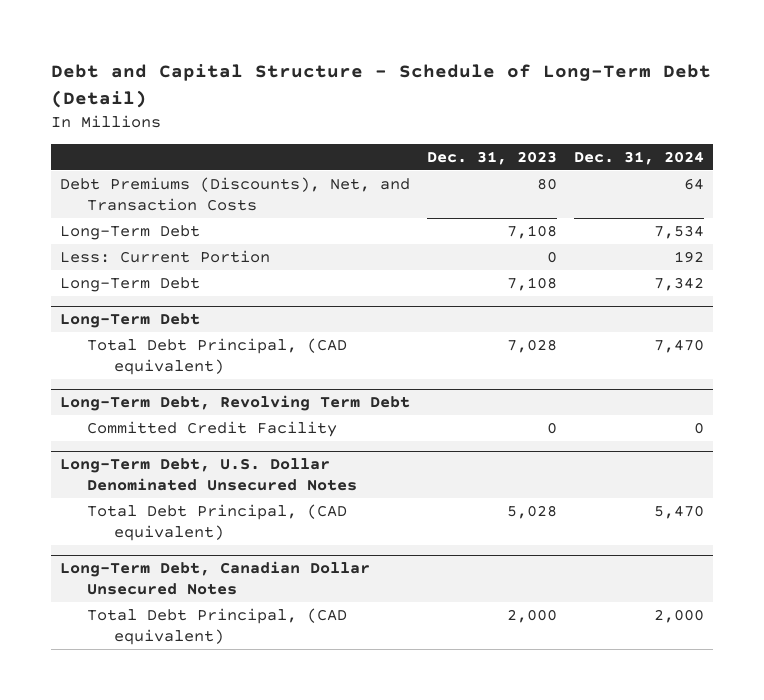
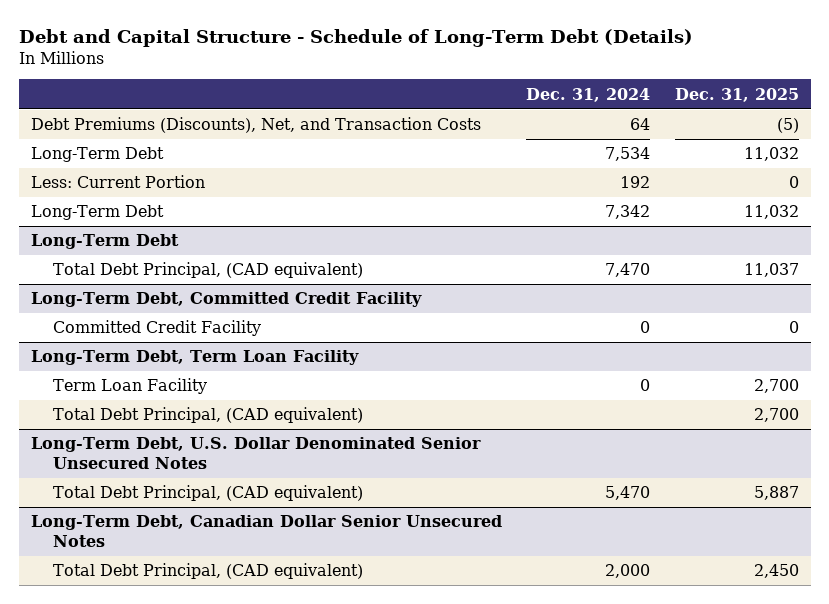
[50,64,711,108] Debt and Capital Structure - Schedule of Long-Term Debt (Detail) -> [18,28,693,47] Debt and Capital Structure - Schedule of Long-Term Debt (Details)
[427,150,558,165] Dec. 31, 2023 -> none
none -> [674,87,799,102] Dec. 31, 2025
[59,395,410,412] Long-Term Debt, Revolving Term Debt -> none
none -> [30,292,422,308] Long-Term Debt, Committed Credit Facility
none -> [30,350,359,366] Long-Term Debt, Term Loan Facility
none -> [52,378,207,395] Term Loan Facility
none -> [52,407,363,424] Total Debt Principal, (CAD equivalent)
[59,458,357,491] Long-Term Debt, U.S. Dollar Denominated Unsecured Notes -> [30,437,481,469] Long-Term Debt, U.S. Dollar Denominated Senior Unsecured Notes
[59,561,370,595] Long-Term Debt, Canadian Dollar Unsecured Notes -> [30,515,502,547] Long-Term Debt, Canadian Dollar Senior Unsecured Notes

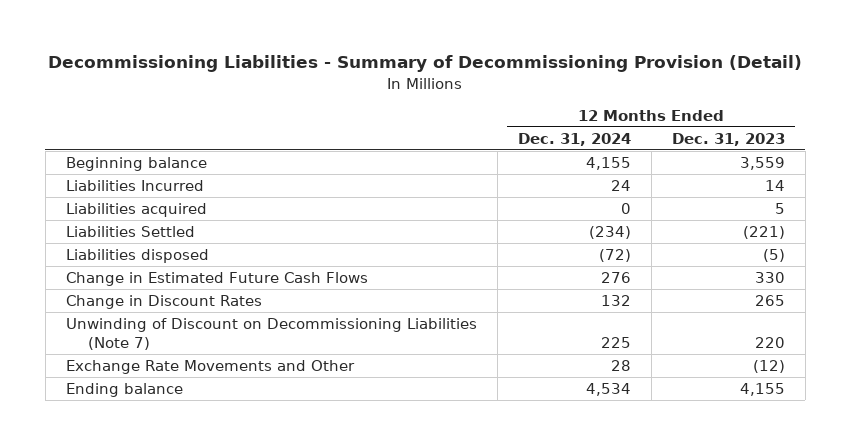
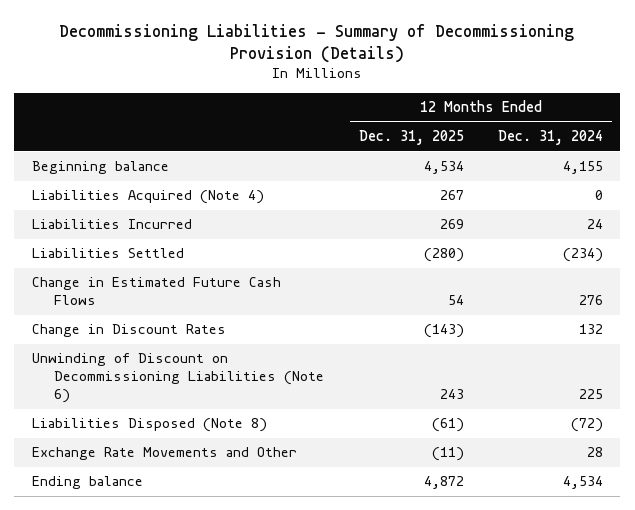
[48,55,803,73] Decommissioning Liabilities - Summary of Decommissioning Provision (Detail) -> [59,23,575,64] Decommissioning Liabilities - Summary of Decommissioning Provision (Details)
[671,132,785,146] Dec. 31, 2023 -> none
none -> [358,130,464,146] Dec. 31, 2025
none -> [31,190,264,205] Liabilities Acquired (Note 4)
[65,203,207,218] Liabilities acquired -> none
[65,249,209,264] Liabilities disposed -> none
[65,318,477,350] Unwinding of Discount on Decommissioning Liabilities (Note 7) -> [31,353,324,404] Unwinding of Discount on Decommissioning Liabilities (Note 6)
none -> [31,418,267,433] Liabilities Disposed (Note 8)

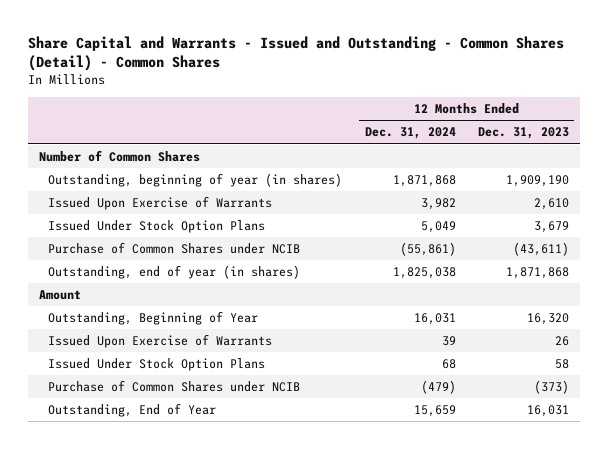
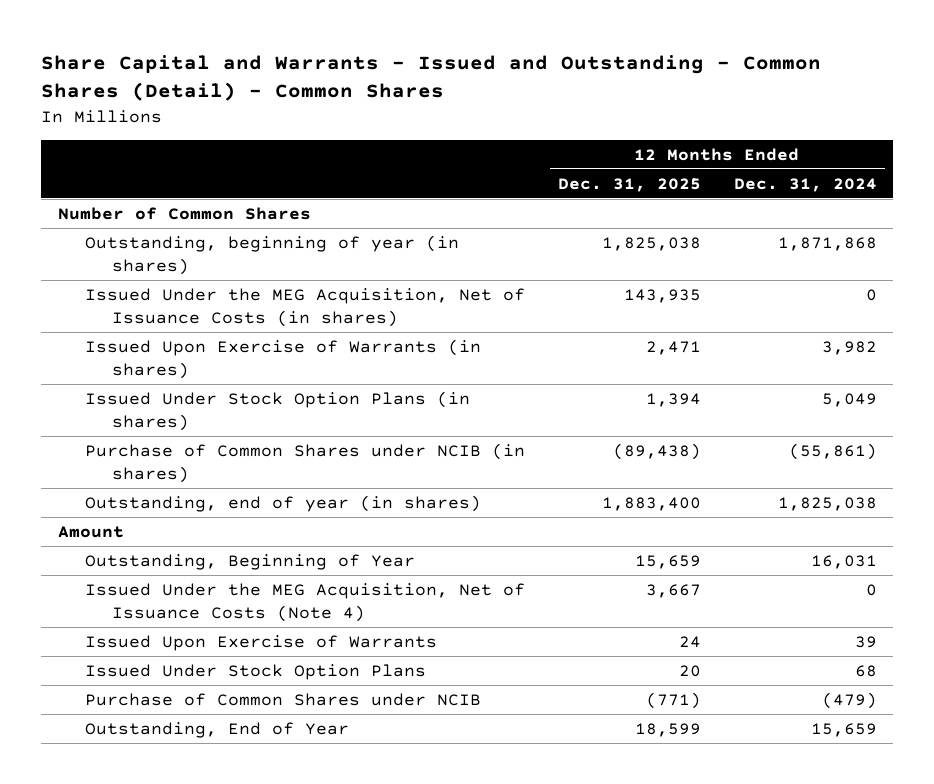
[477,127,569,140] Dec. 31, 2023 -> none
none -> [557,177,701,192] Dec. 31, 2025
none -> [85,287,526,327] Issued Under the MEG Acquisition, Net of Issuance Costs (in shares)
[48,196,273,211] Issued Upon Exercise of Warrants -> [85,338,482,379] Issued Upon Exercise of Warrants (in shares)
[48,220,266,234] Issued Under Stock Option Plans -> [85,390,471,431] Issued Under Stock Option Plans (in shares)
[48,242,301,255] Purchase of Common Shares under NCIB -> [85,442,526,483] Purchase of Common Shares under NCIB (in shares)
none -> [85,582,526,622] Issued Under the MEG Acquisition, Net of Issuance Costs (Note 4)

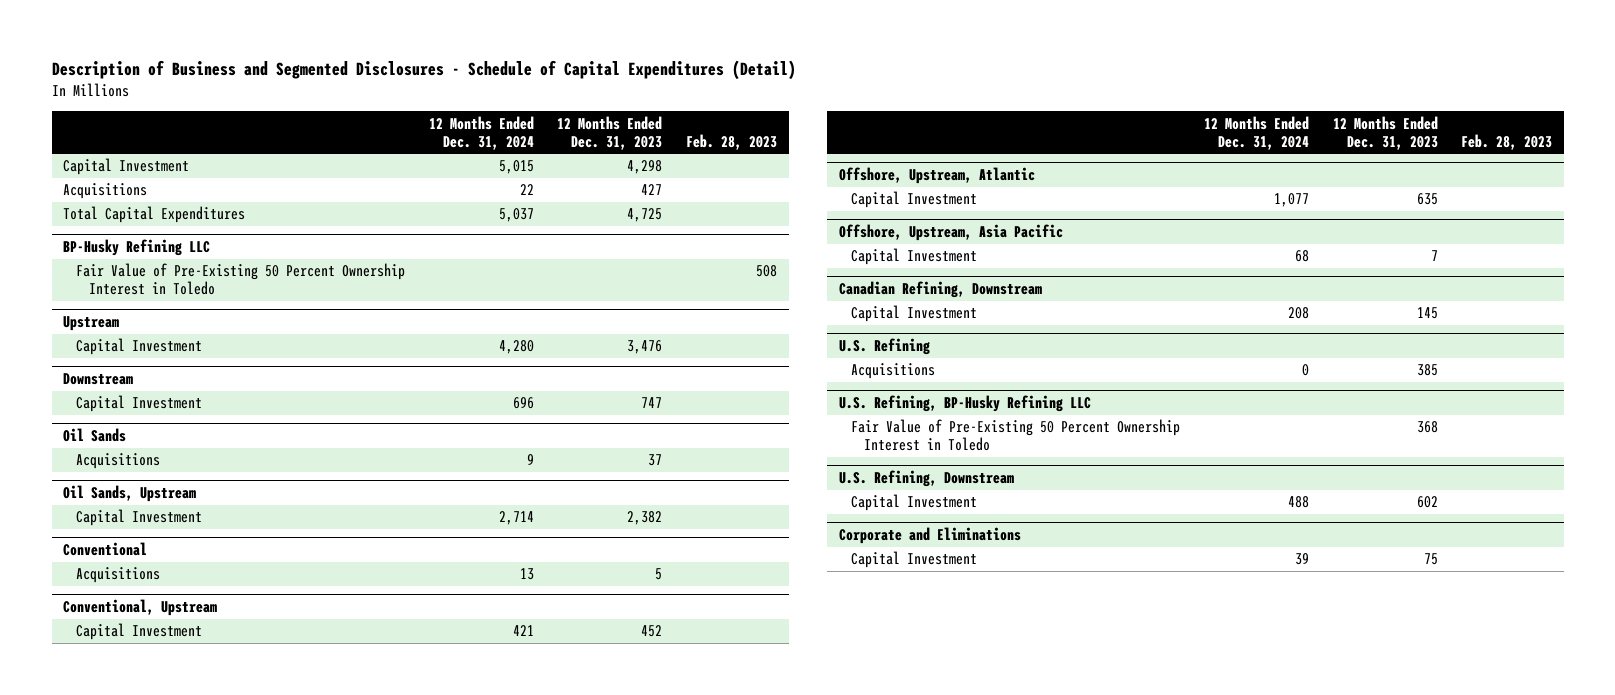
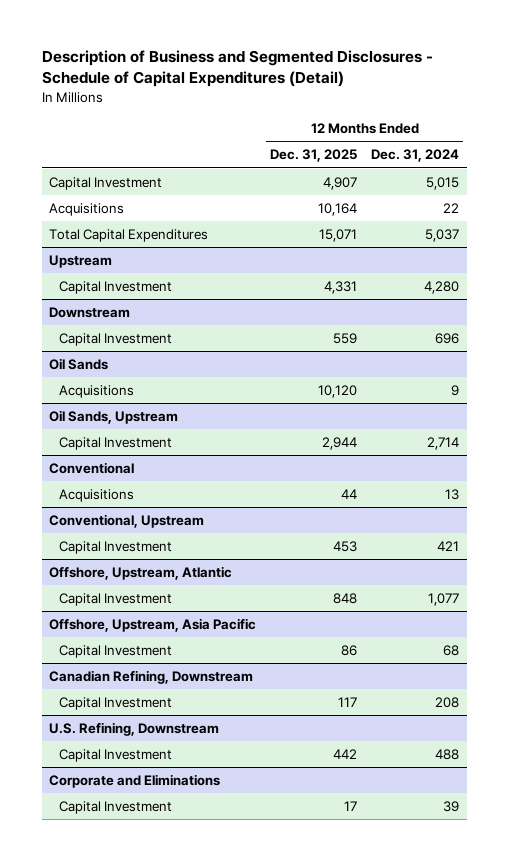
[557,115,663,150] 12 Months Ended Dec. 31, 2023 -> none
[685,133,777,150] Feb. 28, 2023 -> none
none -> [270,149,358,163] Dec. 31, 2025
[63,239,211,257] BP-Husky Refining LLC -> none
[75,263,405,296] Fair Value of Pre-Existing 50 Percent Ownership Interest in Toledo -> none
[838,338,930,356] U.S. Refining -> none
[851,363,936,380] Acquisitions -> none
[838,395,1091,413] U.S. Refining, BP-Husky Refining LLC -> none
[851,419,1181,452] Fair Value of Pre-Existing 50 Percent Ownership Interest in Toledo -> none

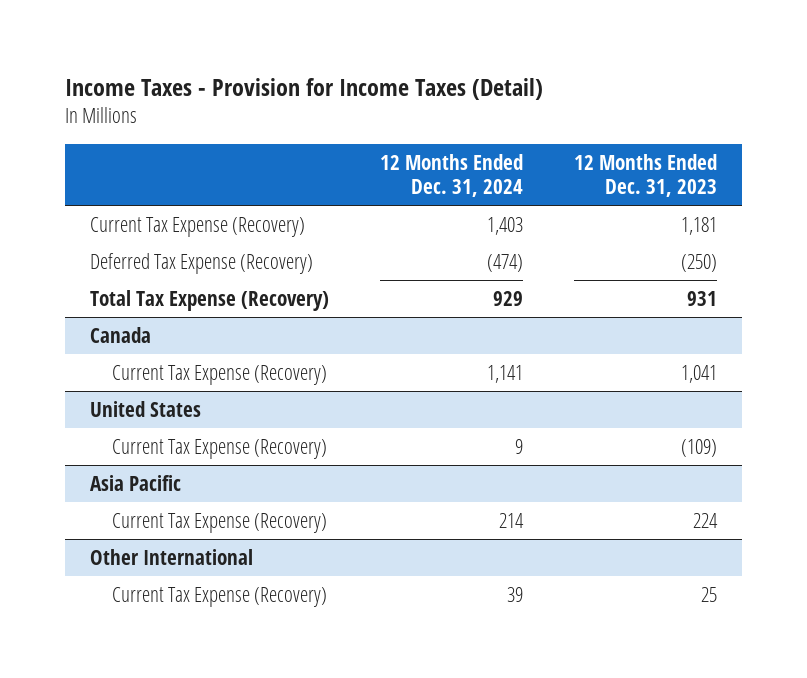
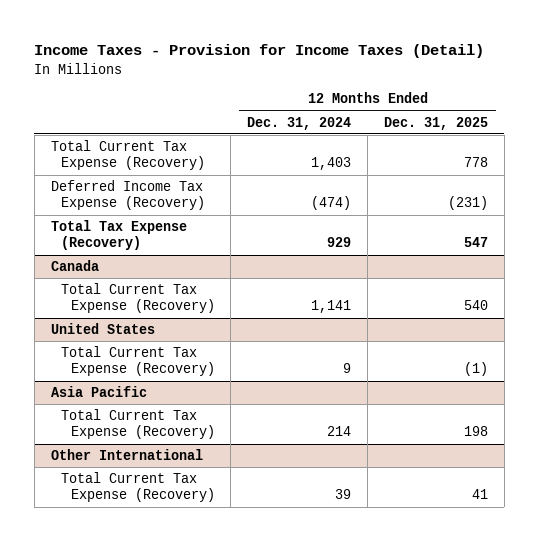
[573,153,717,197] 12 Months Ended Dec. 31, 2023 -> none
none -> [383,116,488,130] Dec. 31, 2025
[90,216,306,237] Current Tax Expense (Recovery) -> [50,140,205,171] Total Current Tax Expense (Recovery)
[90,252,314,274] Deferred Tax Expense (Recovery) -> [50,180,205,211] Deferred Income Tax Expense (Recovery)
[112,364,328,385] Current Tax Expense (Recovery) -> [60,283,215,314] Total Current Tax Expense (Recovery)
[112,438,328,459] Current Tax Expense (Recovery) -> [60,346,215,377] Total Current Tax Expense (Recovery)
[112,512,328,533] Current Tax Expense (Recovery) -> [60,409,215,440] Total Current Tax Expense (Recovery)
[112,586,328,607] Current Tax Expense (Recovery) -> [60,472,215,503] Total Current Tax Expense (Recovery)

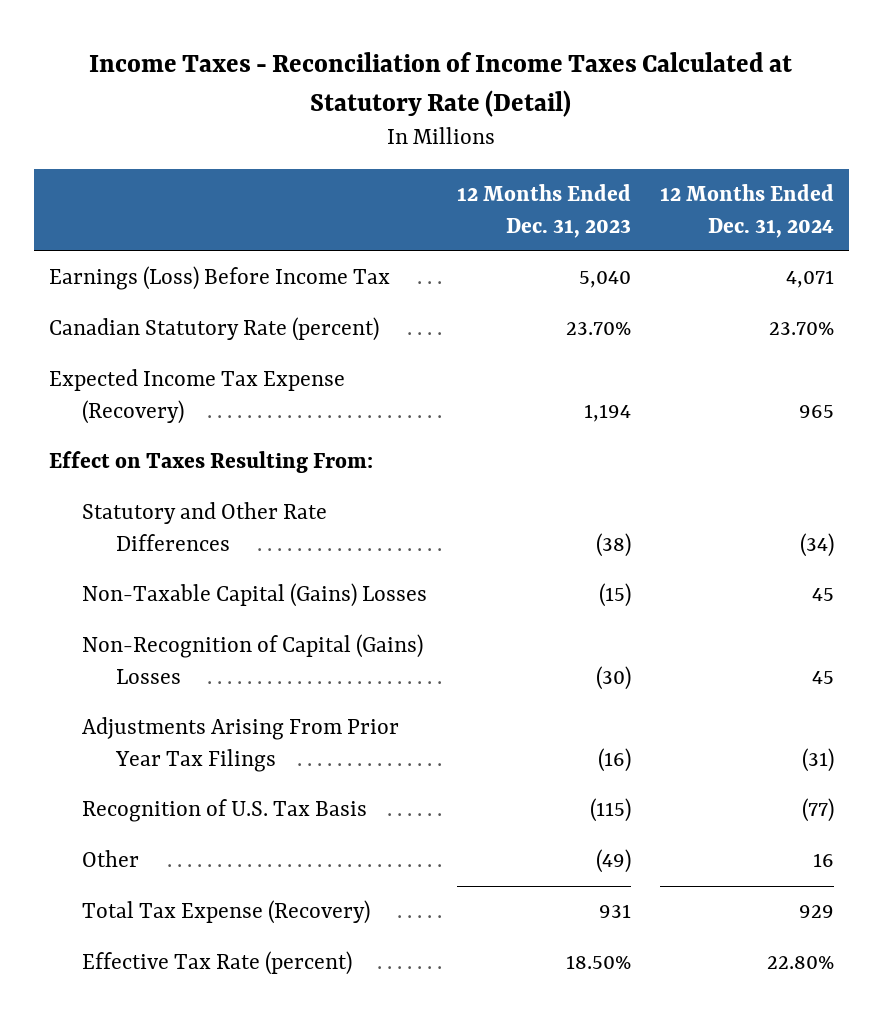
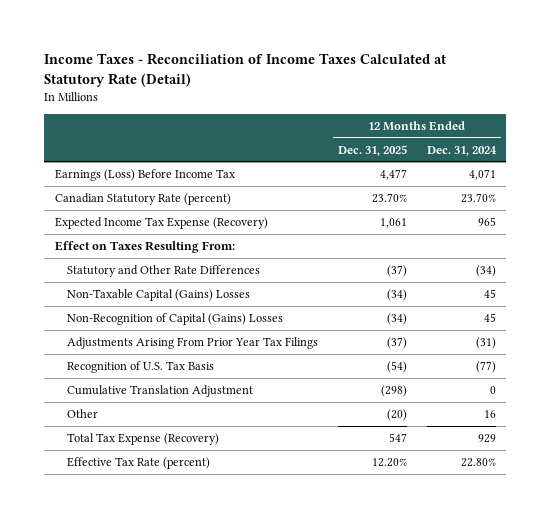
[456,184,631,238] 12 Months Ended Dec. 31, 2023 -> none
none -> [337,144,407,156] Dec. 31, 2025
none -> [66,385,253,398] Cumulative Translation Adjustment

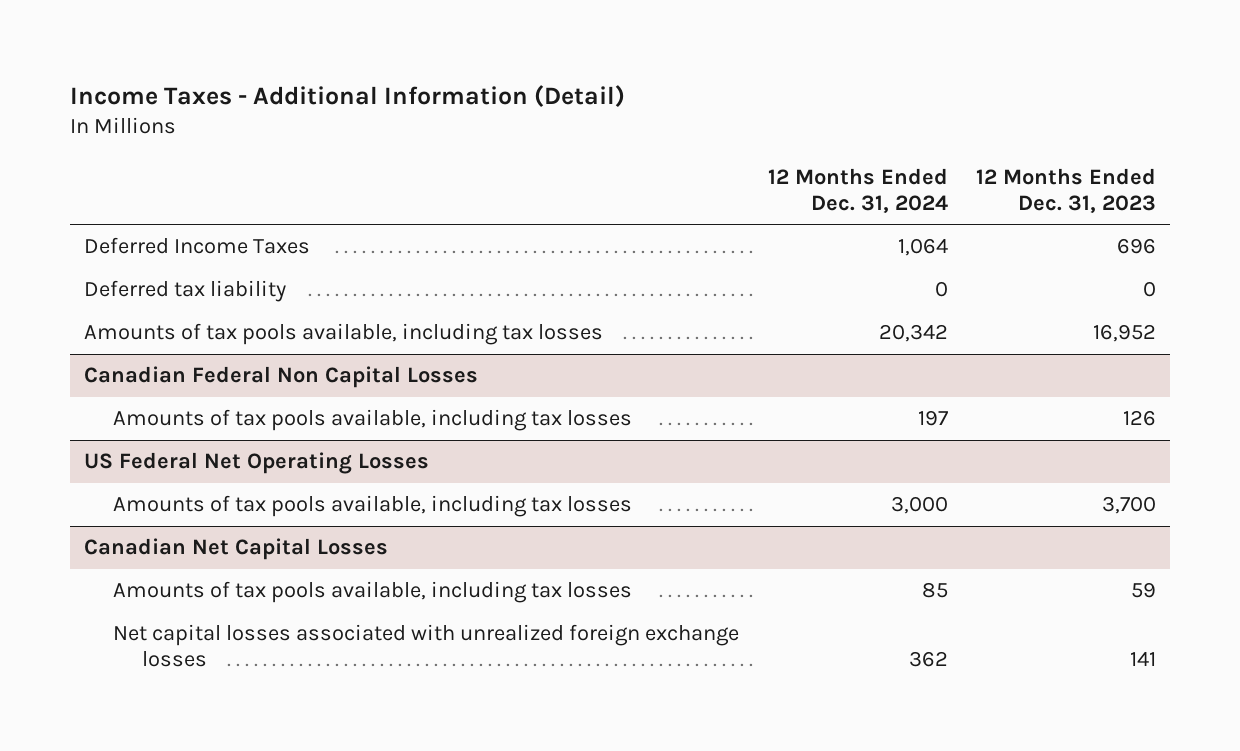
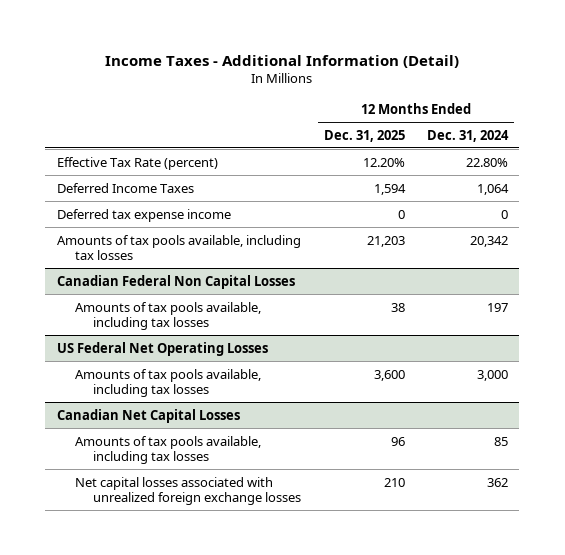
[976,167,1157,213] 12 Months Ended Dec. 31, 2023 -> none
none -> [323,129,405,142] Dec. 31, 2025
none -> [56,156,218,170] Effective Tax Rate (percent)
[84,280,287,303] Deferred tax liability -> [56,208,231,222] Deferred tax expense income

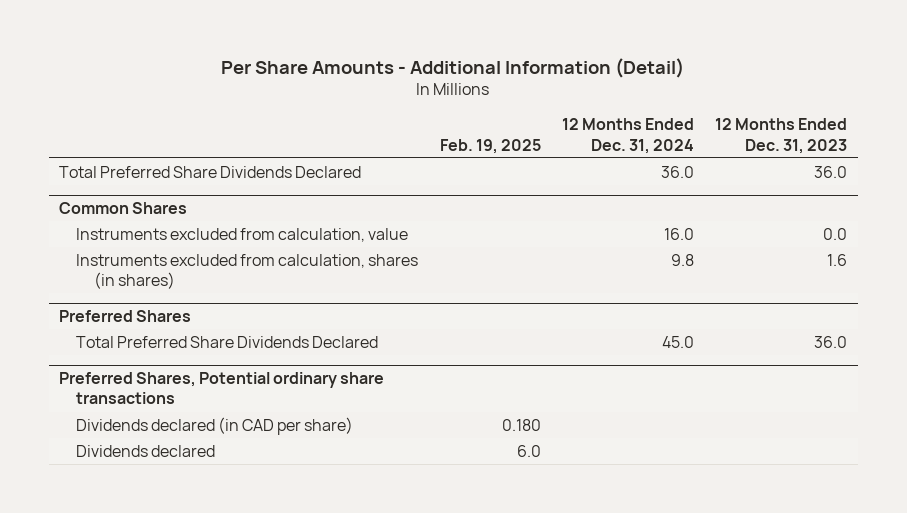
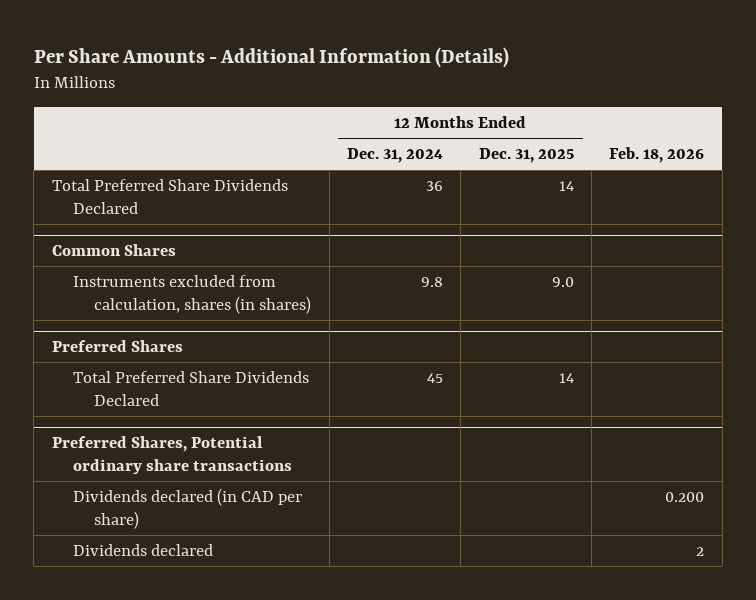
[221,57,685,78] Per Share Amounts - Additional Information (Detail) -> [33,47,509,69] Per Share Amounts - Additional Information (Details)
[439,138,541,154] Feb. 19, 2025 -> none
[715,118,848,154] 12 Months Ended Dec. 31, 2023 -> none
none -> [478,148,574,164] Dec. 31, 2025
none -> [609,147,705,164] Feb. 18, 2026
[661,165,695,178] 36.0 -> [425,180,443,191] 36
[76,227,409,242] Instruments excluded from calculation, value -> none
[662,335,695,348] 45.0 -> [426,372,443,383] 45

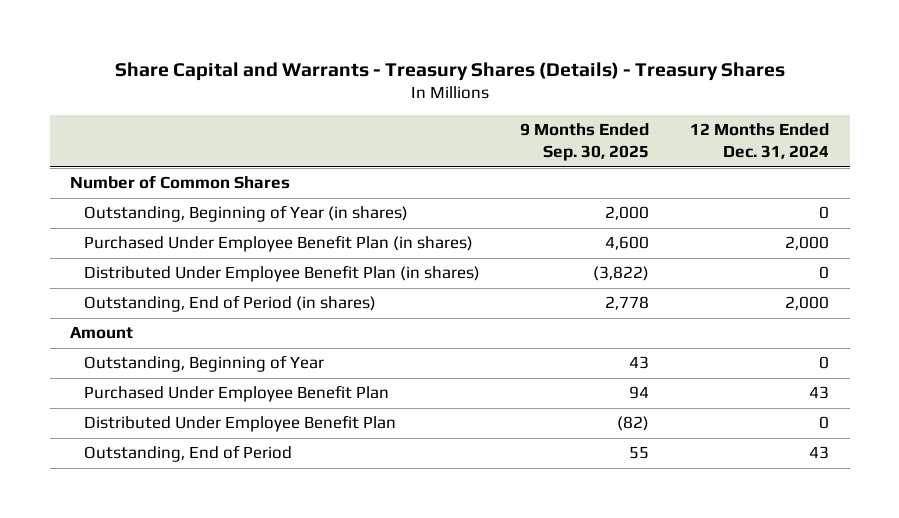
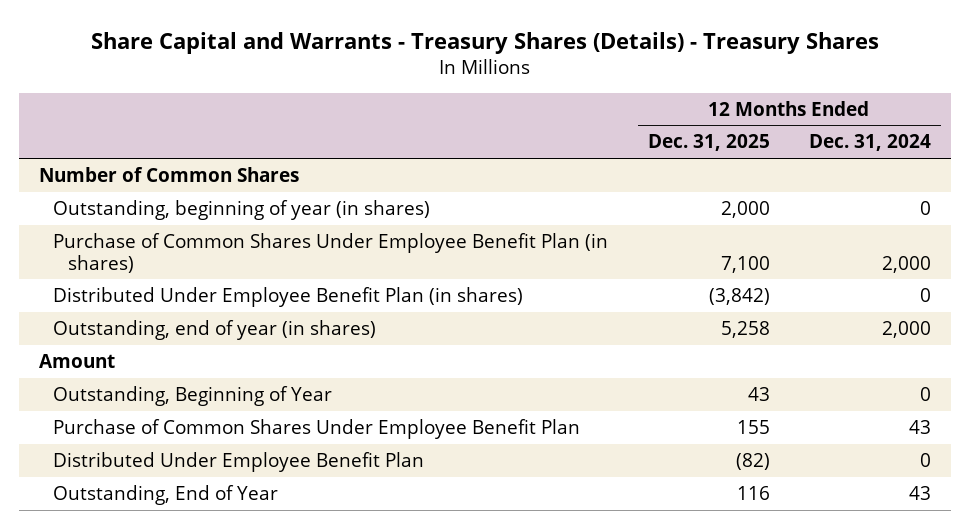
[520,123,650,162] 9 Months Ended Sep. 30, 2025 -> none
none -> [647,134,770,152] Dec. 31, 2025
[83,205,408,223] Outstanding, Beginning of Year (in shares) -> [53,199,431,220] Outstanding, beginning of year (in shares)
[83,235,473,253] Purchased Under Employee Benefit Plan (in shares) -> [53,232,609,273] Purchase of Common Shares Under Employee Benefit Plan (in shares)
[83,295,376,313] Outstanding, End of Period (in shares) -> [53,319,377,340] Outstanding, end of year (in shares)
[83,385,389,403] Purchased Under Employee Benefit Plan -> [53,418,581,439] Purchase of Common Shares Under Employee Benefit Plan
[83,445,292,463] Outstanding, End of Period -> [53,484,279,505] Outstanding, End of Year

